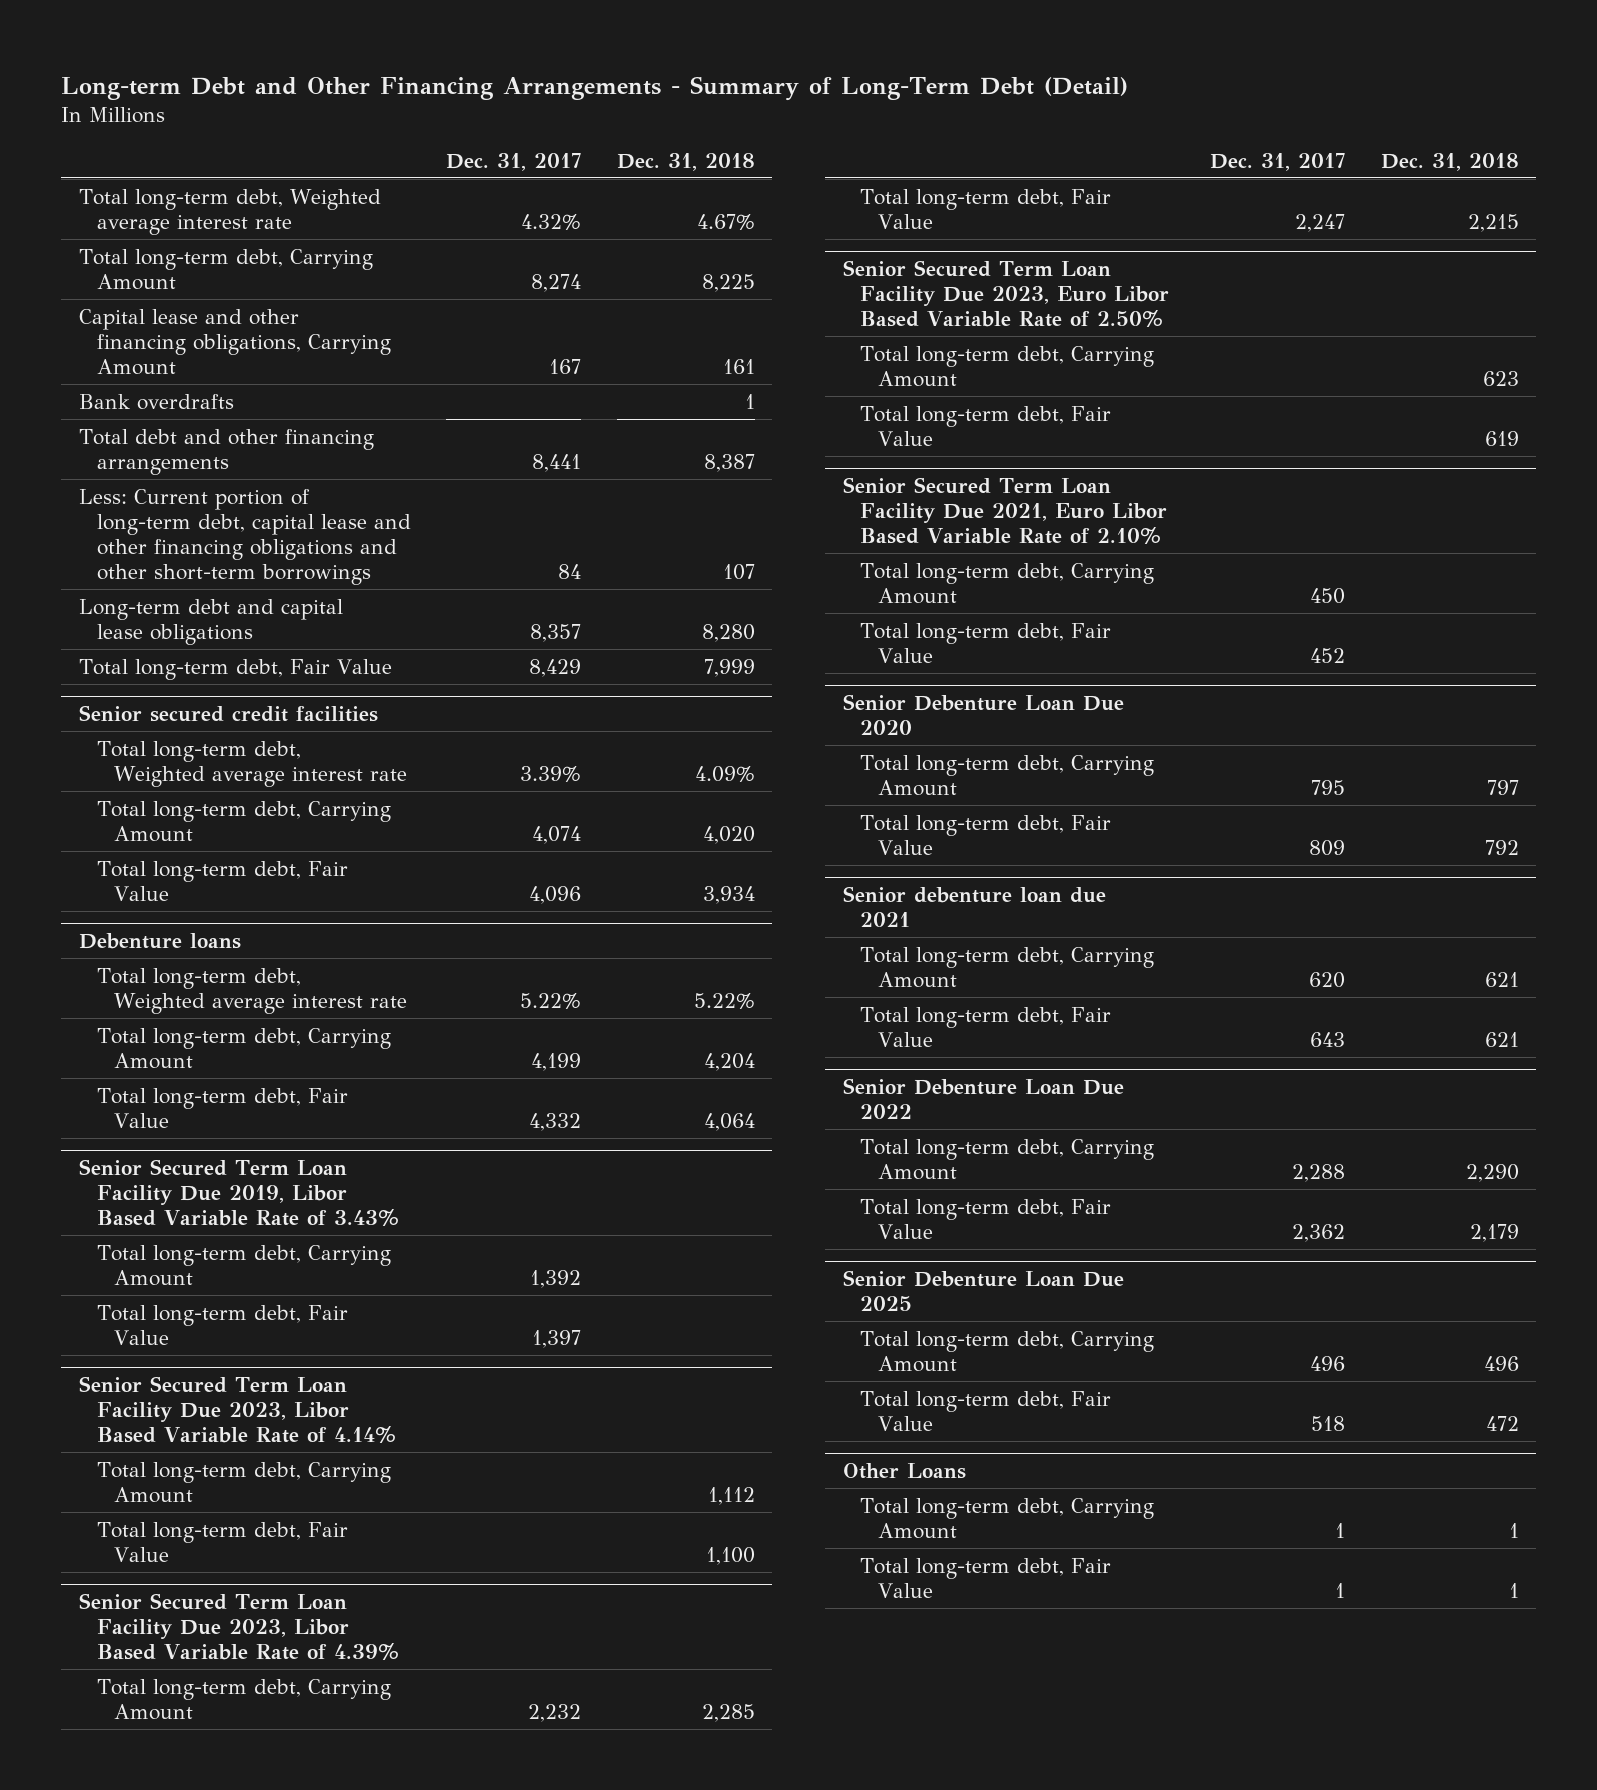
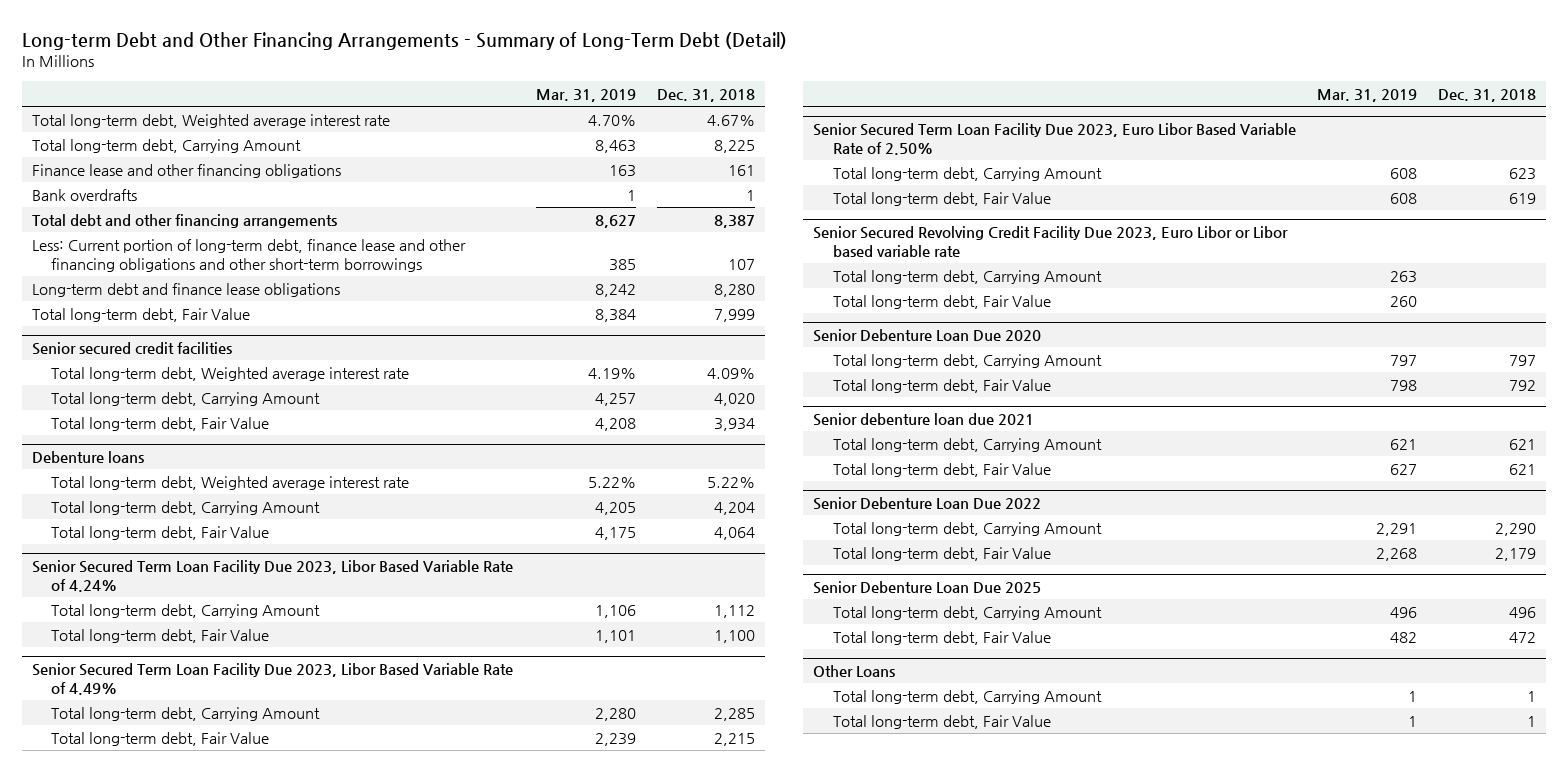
[446,152,582,171] Dec. 31, 2017 -> none
none -> [535,89,636,103] Mar. 31, 2019
[78,308,391,375] Capital lease and other financing obligations, Carrying Amount -> [32,163,342,178] Finance lease and other financing obligations
[78,488,411,585] Less: Current portion of long-term debt, capital lease and other financing obligations and other short-term borrowings -> [32,238,467,272] Less: Current portion of long-term debt, finance lease and other financing obligations and other short-term borrowings
[78,598,343,645] Long-term debt and capital lease obligations -> [32,282,341,297] Long-term debt and finance lease obligations
[78,1159,399,1227] Senior Secured Term Loan Facility Due 2019, Libor Based Variable Rate of 3.43% -> none
[96,1244,391,1286] Total long-term debt, Carrying Amount -> none
[96,1304,348,1345] Total long-term debt, Fair Value -> none
[78,1376,396,1444] Senior Secured Term Loan Facility Due 2023, Libor Based Variable Rate of 4.14% -> [32,560,514,593] Senior Secured Term Loan Facility Due 2023, Libor Based Variable Rate of 4.24%
[78,1593,399,1661] Senior Secured Term Loan Facility Due 2023, Libor Based Variable Rate of 4.39% -> [32,663,514,696] Senior Secured Term Loan Facility Due 2023, Libor Based Variable Rate of 4.49%
[842,477,1168,545] Senior Secured Term Loan Facility Due 2021, Euro Libor Based Variable Rate of 2.10% -> none
none -> [813,226,1289,258] Senior Secured Revolving Credit Facility Due 2023, Euro Libor or Libor based variable rate

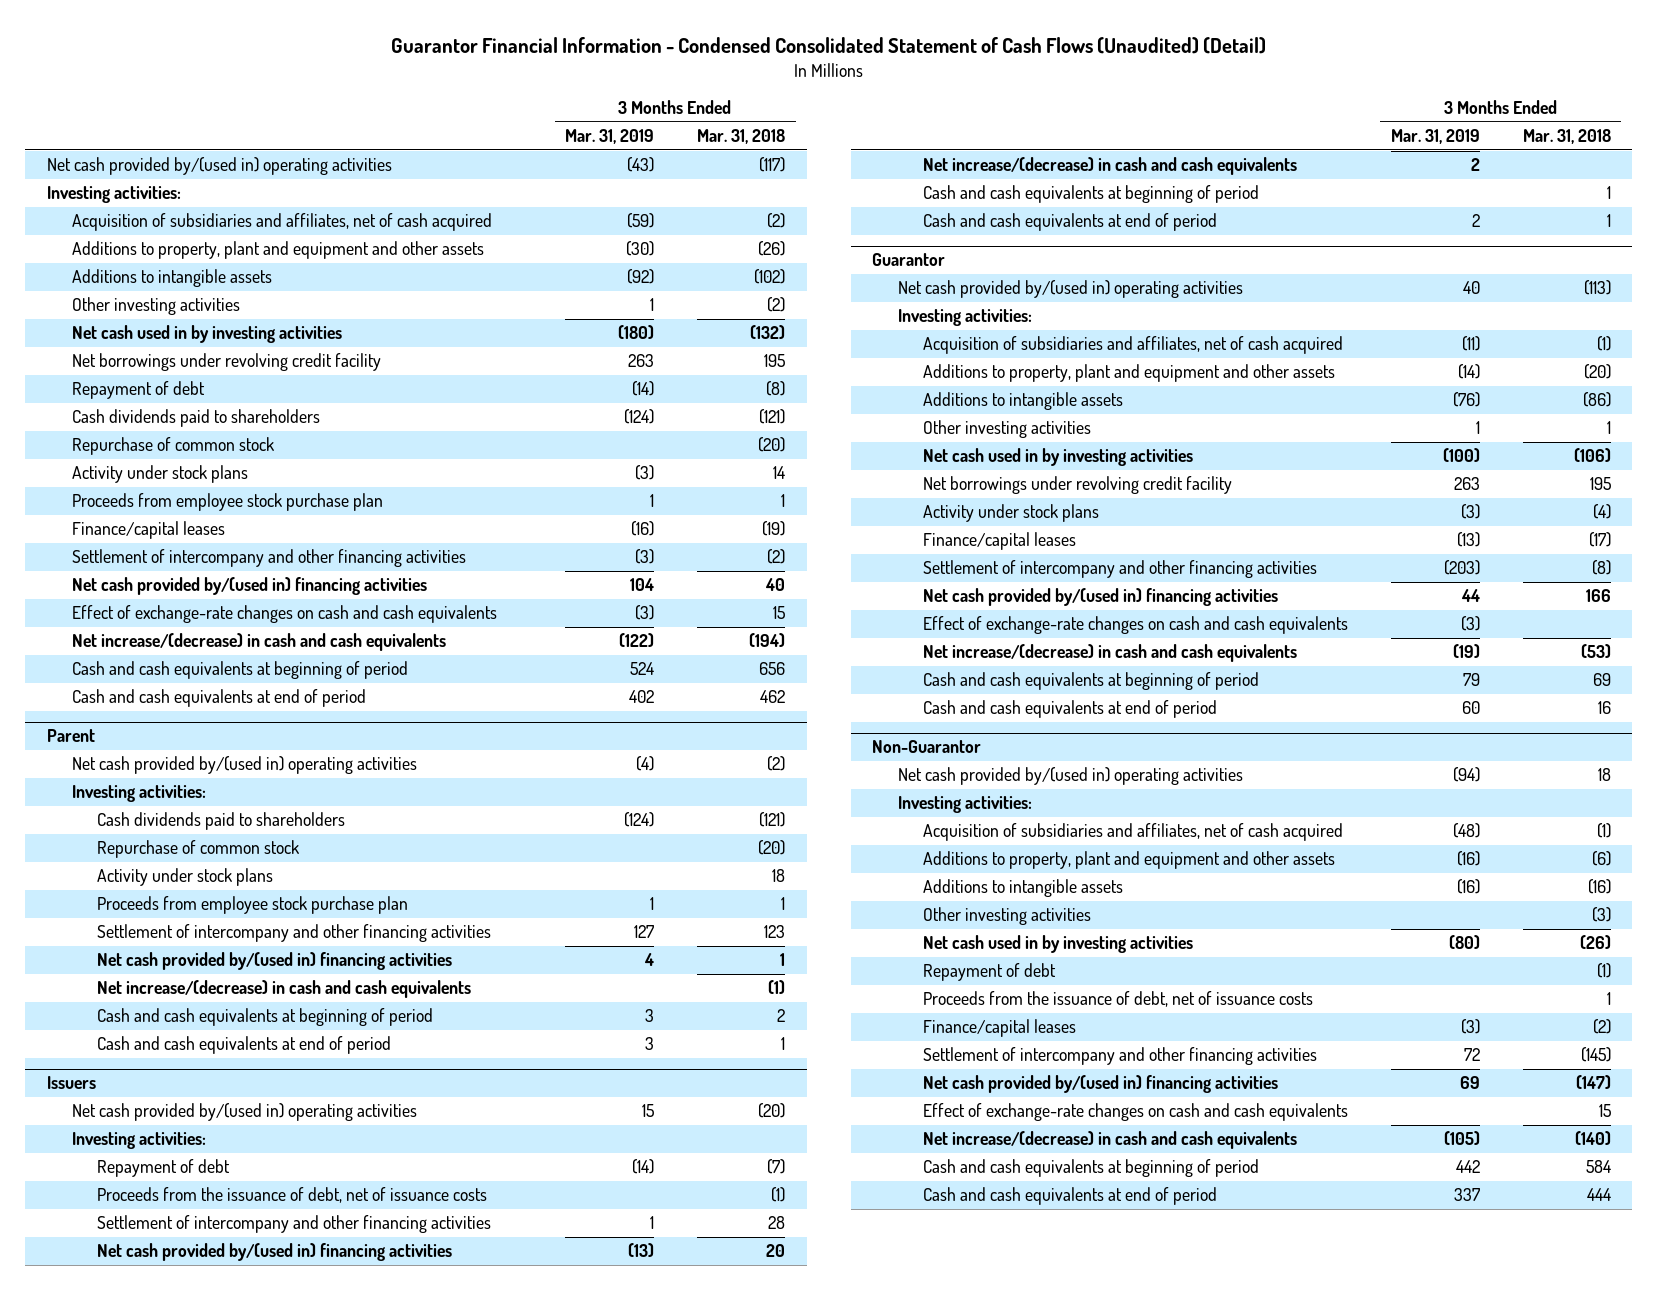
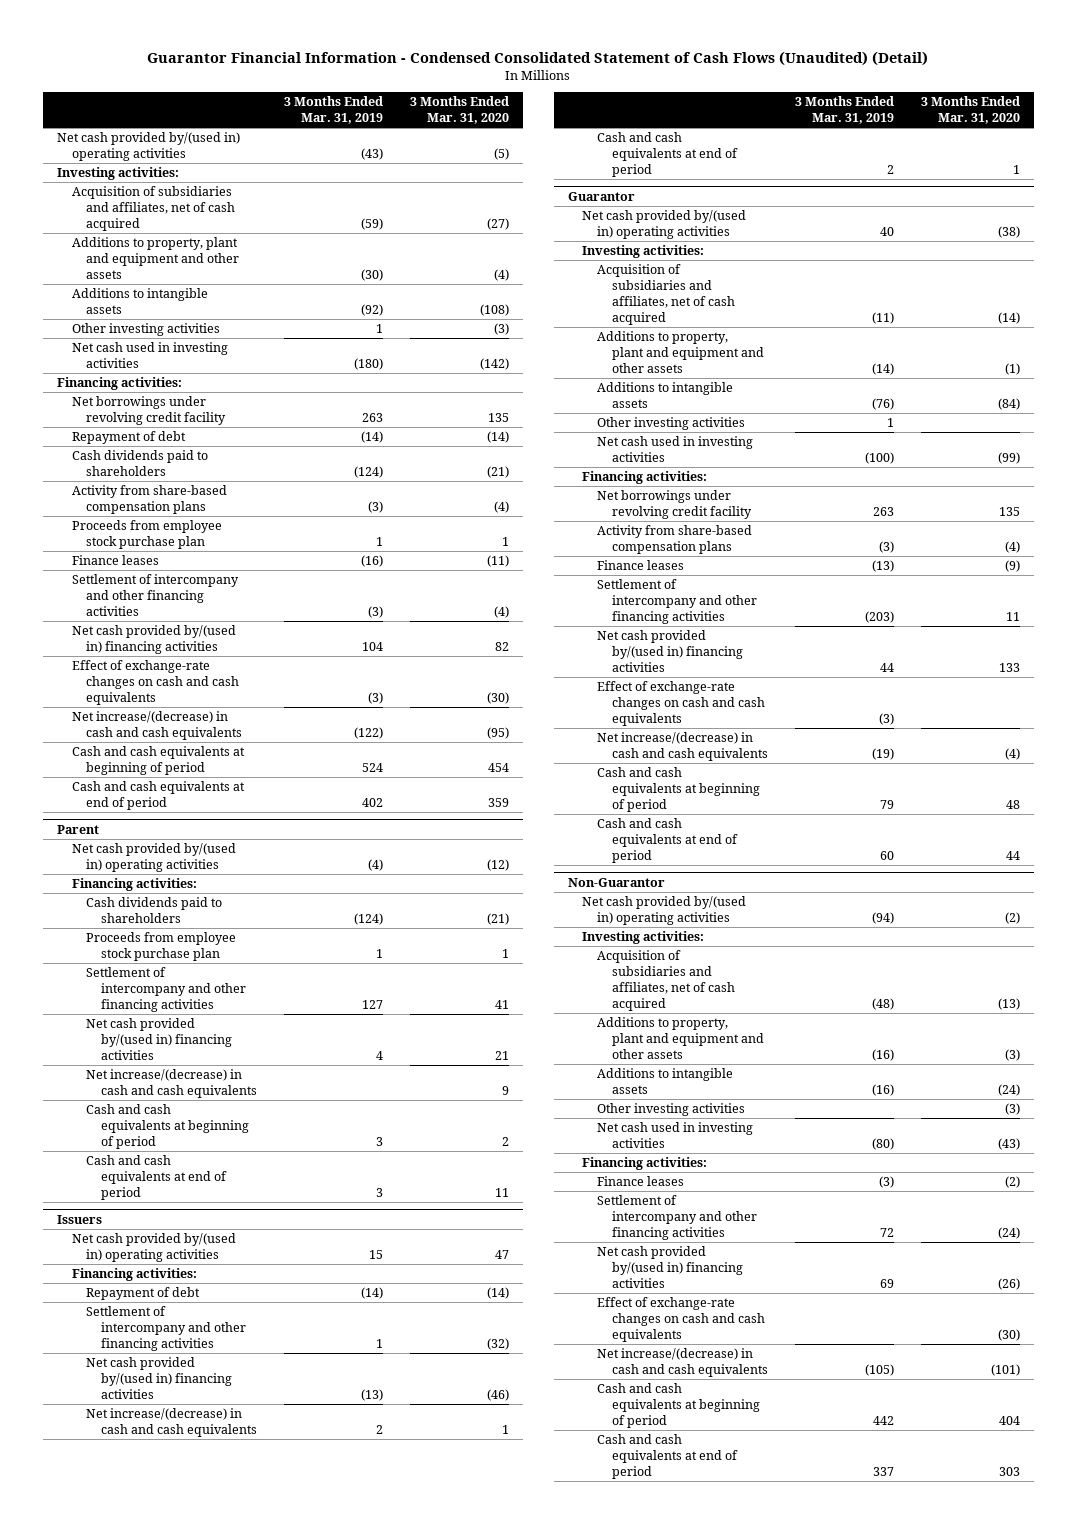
[697,129,786,145] Mar. 31, 2018 -> none
none -> [410,96,510,124] 3 Months Ended Mar. 31, 2020
[72,325,343,344] Net cash used in by investing activities -> [71,342,228,368] Net cash used in investing activities
none -> [56,377,182,391] Financing activities:
[72,437,275,456] Repurchase of common stock -> none
[72,465,249,484] Activity under stock plans -> none
none -> [71,485,227,514] Activity from share-based compensation plans
[72,521,226,540] Finance/capital leases -> [71,555,159,566] Finance leases
[72,785,207,803] Investing activities: -> none
none -> [71,878,197,892] Financing activities:
[97,840,300,859] Repurchase of common stock -> none
[97,868,274,887] Activity under stock plans -> none
[72,1132,207,1150] Investing activities: -> none
none -> [71,1268,197,1282] Financing activities:
[97,1187,488,1204] Proceeds from the issuance of debt, net of issuance costs -> none
[922,185,1259,204] Cash and cash equivalents at beginning of period -> none
[922,448,1193,467] Net cash used in by investing activities -> [597,436,754,462] Net cash used in investing activities
none -> [582,471,708,485] Financing activities:
[922,504,1099,523] Activity under stock plans -> none
none -> [597,525,753,554] Activity from share-based compensation plans
[922,532,1076,551] Finance/capital leases -> [597,560,685,571] Finance leases
[922,963,1056,982] Repayment of debt -> none
[922,991,1313,1008] Proceeds from the issuance of debt, net of issuance costs -> none
[922,935,1193,954] Net cash used in by investing activities -> [597,1122,754,1148] Net cash used in investing activities
none -> [582,1157,708,1171] Financing activities:
[922,1019,1076,1038] Finance/capital leases -> [597,1176,685,1187] Finance leases

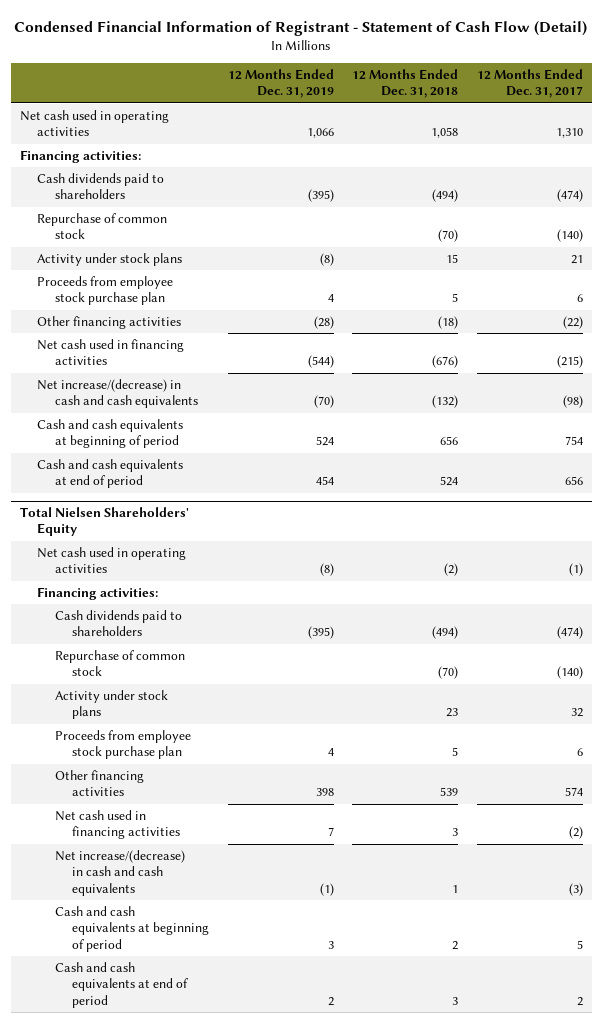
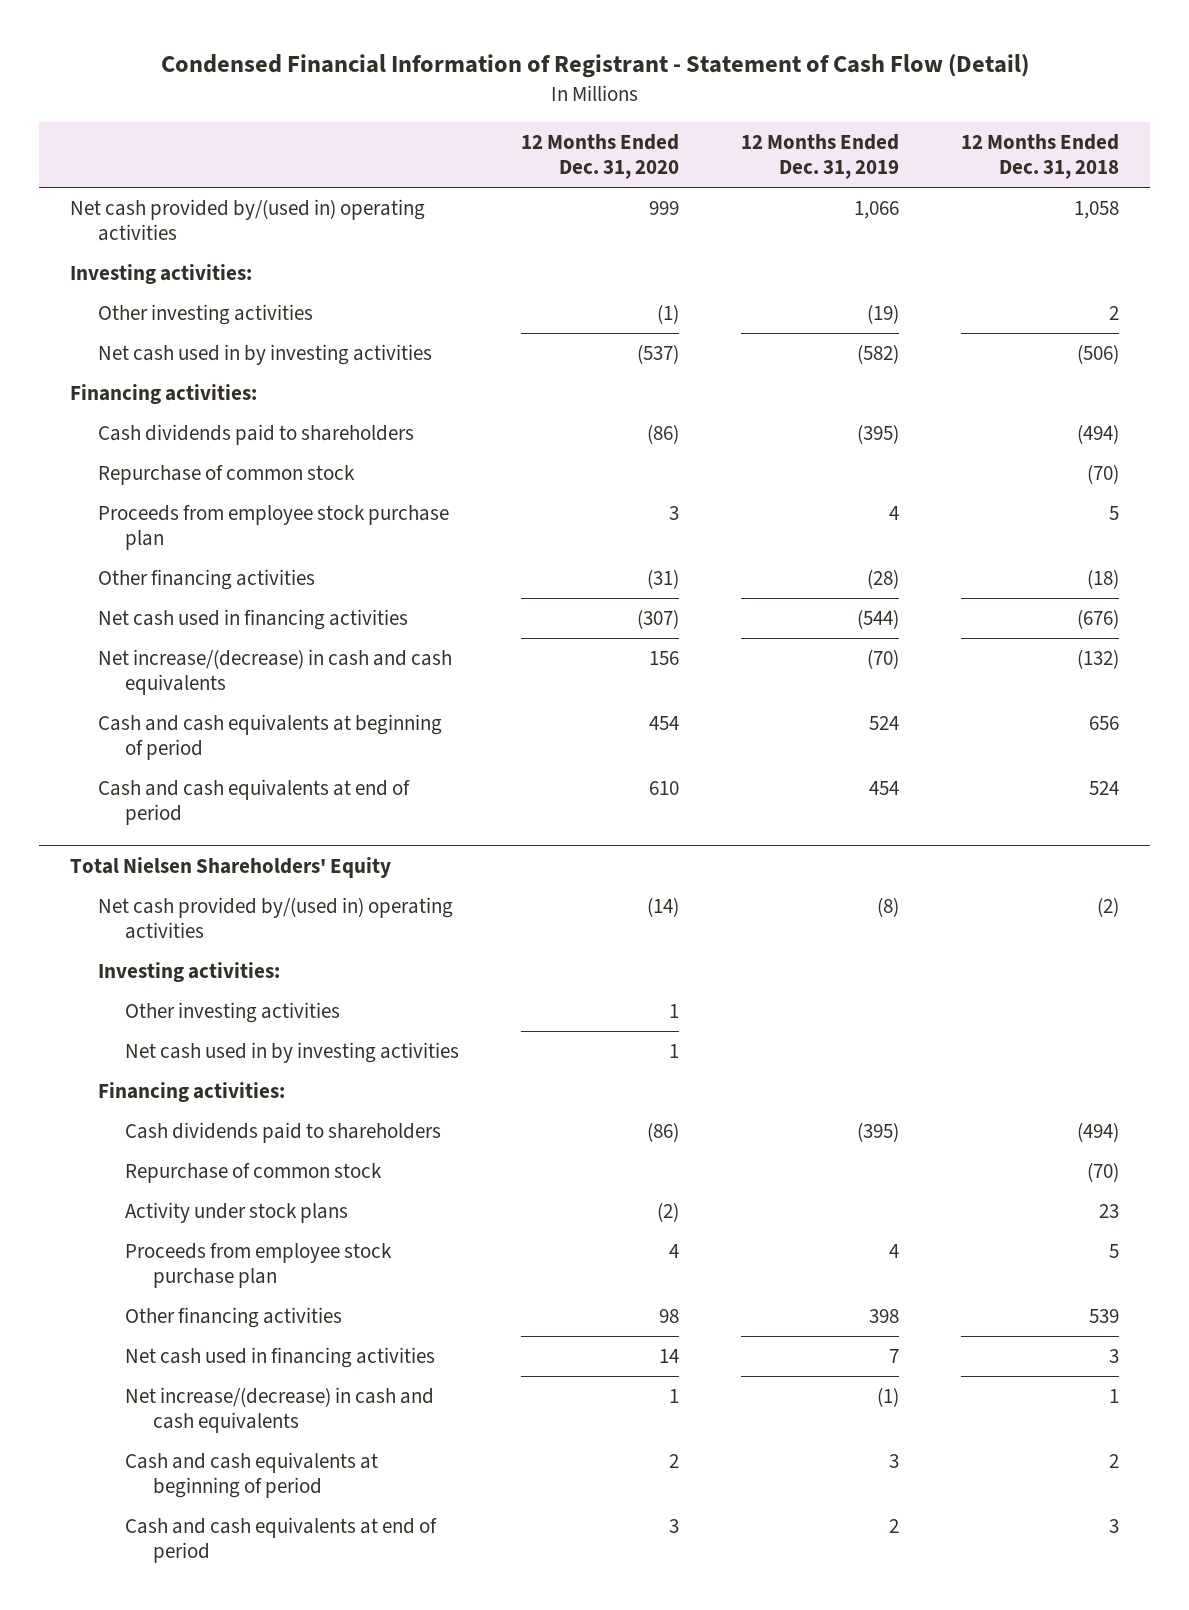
[476,69,583,99] 12 Months Ended Dec. 31, 2017 -> none
none -> [521,134,680,180] 12 Months Ended Dec. 31, 2020
[20,109,170,137] Net cash used in operating activities -> [70,199,426,241] Net cash provided by/(used in) operating activities
none -> [70,264,253,285] Investing activities:
none -> [97,304,313,326] Other investing activities
none -> [97,344,432,366] Net cash used in by investing activities
[37,252,183,266] Activity under stock plans -> none
[37,546,187,574] Net cash used in operating activities -> [97,897,453,939] Net cash provided by/(used in) operating activities
none -> [97,962,280,983] Investing activities:
none -> [125,1002,341,1024] Other investing activities
none -> [125,1042,460,1064] Net cash used in by investing activities

